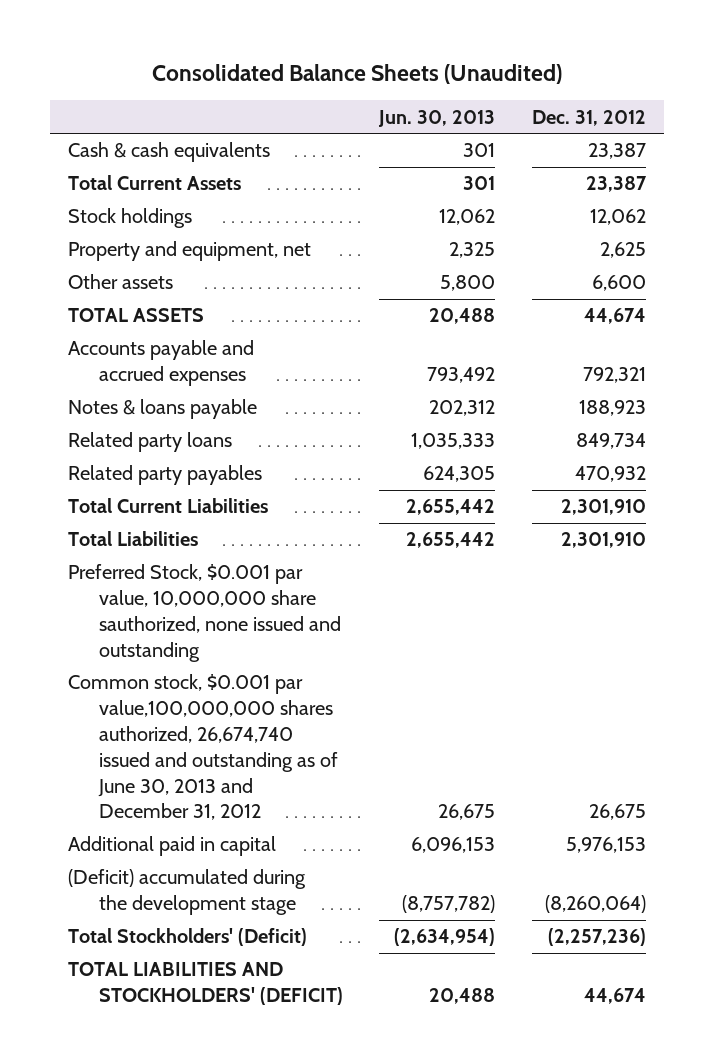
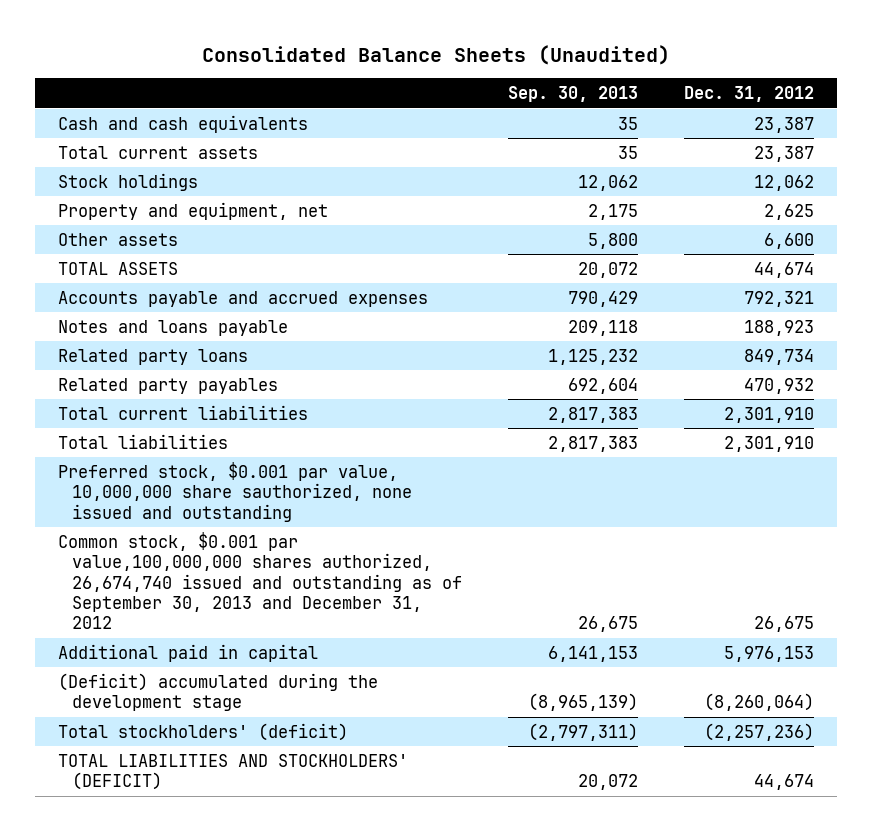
[378,109,496,127] Jun. 30, 2013 -> none
none -> [508,86,639,103] Sep. 30, 2013
[68,142,271,163] Cash & cash equivalents -> [58,114,309,133] Cash and cash equivalents
[68,175,242,191] Total Current Assets -> [58,145,259,159] Total current assets
[68,399,258,420] Notes & loans payable -> [58,319,289,336] Notes and loans payable
[68,498,269,514] Total Current Liabilities -> [58,404,309,420] Total current liabilities
[68,531,199,547] Total Liabilities -> [58,433,229,449] Total liabilities
[68,564,341,662] Preferred Stock, $0.001 par value, 10,000,000 share sauthorized, none issued and outstanding -> [58,461,413,522] Preferred stock, $0.001 par value, 10,000,000 share sauthorized, none issued and outstanding
[68,674,338,821] Common stock, $0.001 par value,100,000,000 shares authorized, 26,674,740 issued and outstanding as of June 30, 2013 and December 31, 2012 -> [58,531,463,630] Common stock, $0.001 par value,100,000,000 shares authorized, 26,674,740 issued and outstanding as of September 30, 2013 and December 31, 2012
[68,928,308,947] Total Stockholders' (Deficit) -> [58,722,349,741] Total stockholders' (deficit)

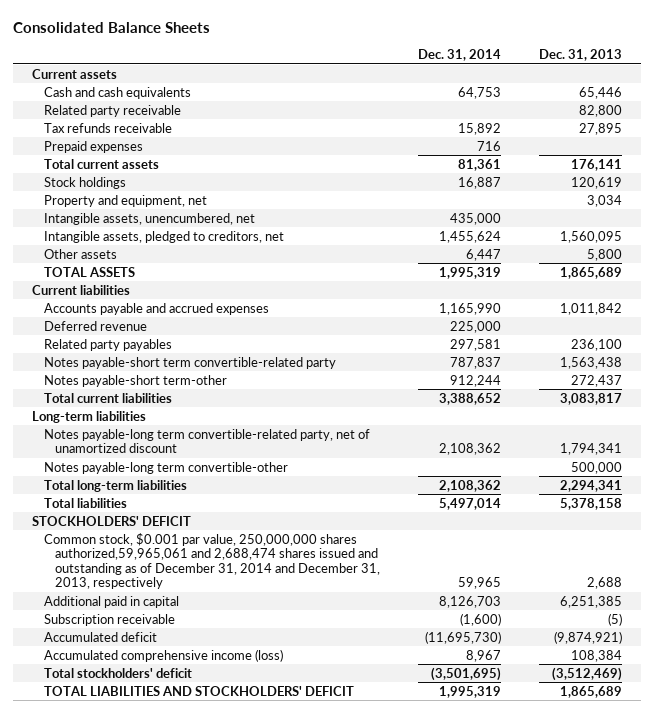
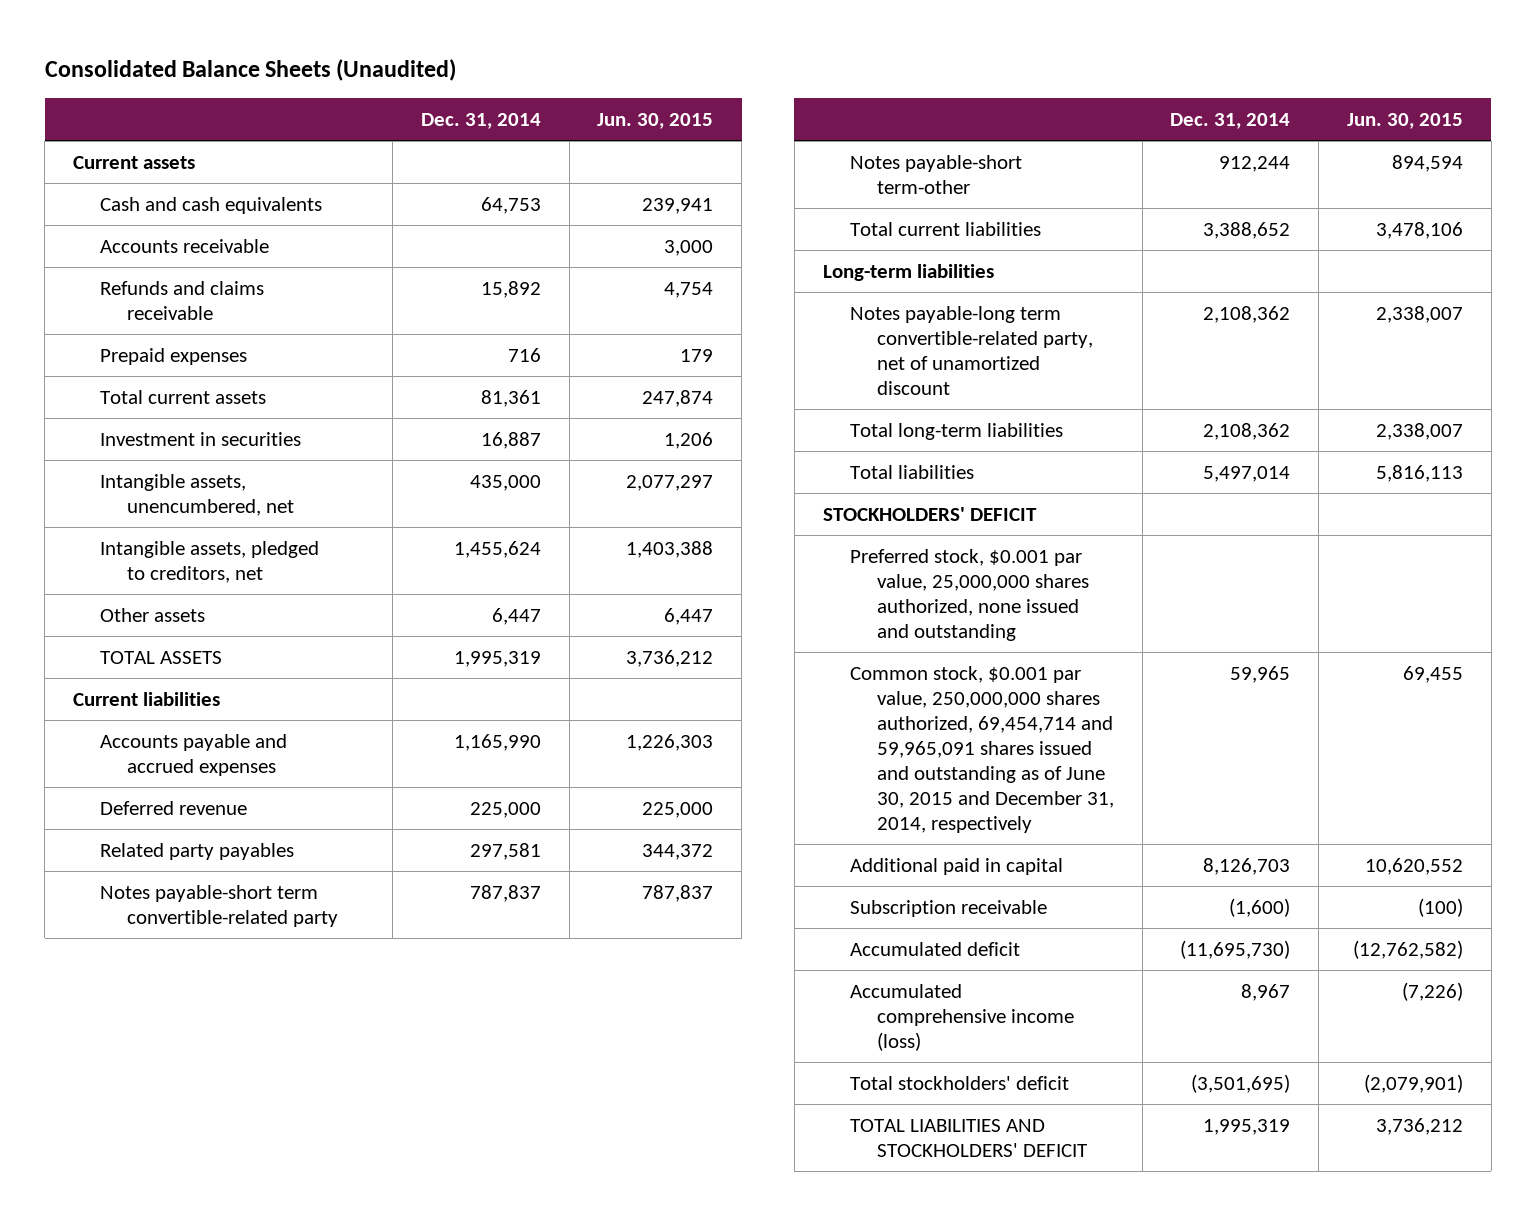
[13,21,211,33] Consolidated Balance Sheets -> [44,59,456,82] Consolidated Balance Sheets (Unaudited)
[538,49,622,62] Dec. 31, 2013 -> none
none -> [597,113,714,130] Jun. 30, 2015
[43,104,181,117] Related party receivable -> none
none -> [100,238,270,253] Accounts receivable
[43,122,172,133] Tax refunds receivable -> [100,280,265,320] Refunds and claims receivable
[43,194,207,207] Property and equipment, net -> none
[43,176,126,189] Stock holdings -> [100,431,302,446] Investment in securities
[43,461,288,474] Notes payable-long term convertible-other -> none
none -> [849,548,1089,641] Preferred stock, $0.001 par value, 25,000,000 shares authorized, none issued and outstanding
[43,532,381,590] Common stock, $0.001 par value, 250,000,000 shares authorized,59,965,061 and 2,688,474 shares issued and outstanding as of December 31, 2014 and December 31, 2013, respectively -> [849,665,1114,833] Common stock, $0.001 par value, 250,000,000 shares authorized, 69,454,714 and 59,965,091 shares issued and outstanding as of June 30, 2015 and December 31, 2014, respectively

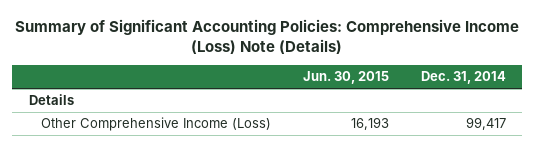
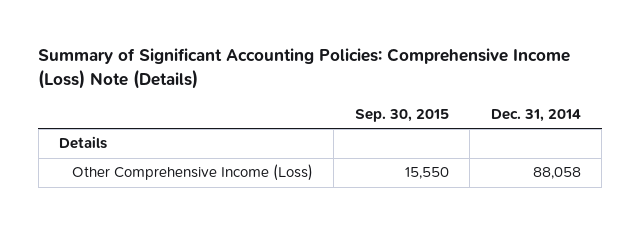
[302,71,389,85] Jun. 30, 2015 -> none
none -> [354,109,449,123] Sep. 30, 2015
[466,117,507,131] 99,417 -> [532,167,581,180] 88,058

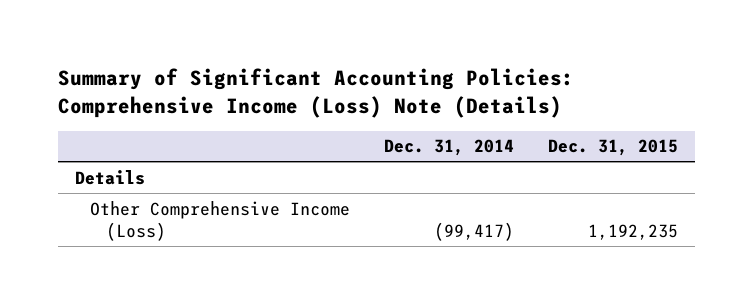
[354,109,449,123] Sep. 30, 2015 -> none
none -> [547,139,678,157] Dec. 31, 2015
[532,167,581,180] 88,058 -> [433,221,514,241] (99,417)

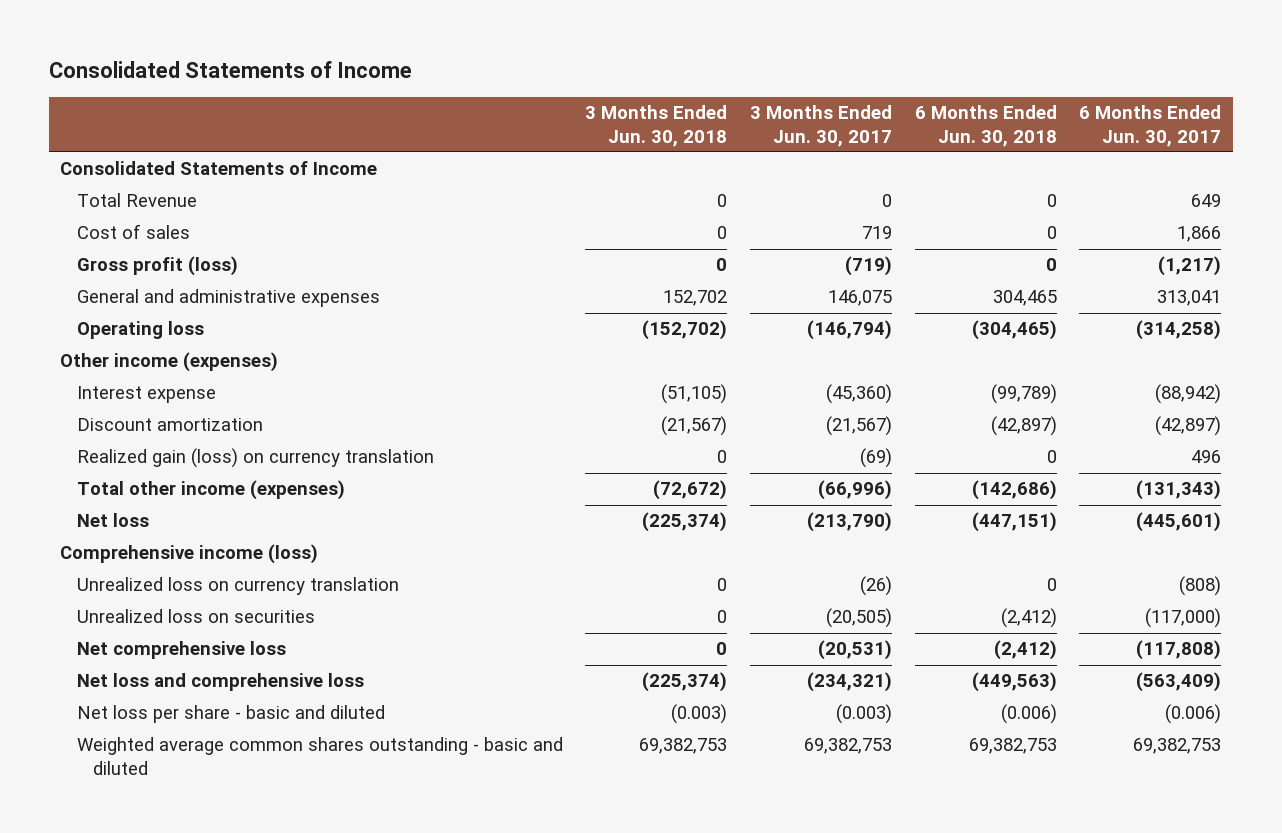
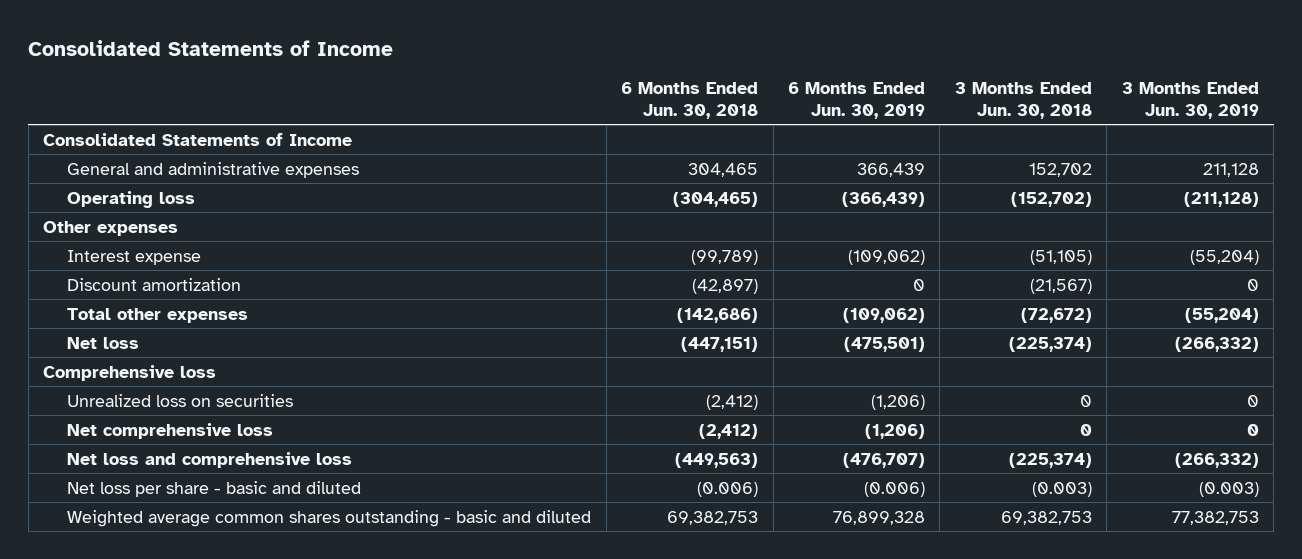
[750,105,893,147] 3 Months Ended Jun. 30, 2017 -> none
[1079,105,1222,147] 6 Months Ended Jun. 30, 2017 -> none
none -> [787,82,925,119] 6 Months Ended Jun. 30, 2019
none -> [1121,82,1259,119] 3 Months Ended Jun. 30, 2019
[76,193,197,208] Total Revenue -> none
[76,224,190,240] Cost of sales -> none
[76,256,238,277] Gross profit (loss) -> none
[60,352,279,373] Other income (expenses) -> [43,220,179,236] Other expenses
[76,448,434,469] Realized gain (loss) on currency translation -> none
[76,480,345,501] Total other income (expenses) -> [67,307,249,323] Total other expenses
[76,577,399,596] Unrealized loss on currency translation -> none
[60,544,319,565] Comprehensive income (loss) -> [43,364,217,381] Comprehensive loss

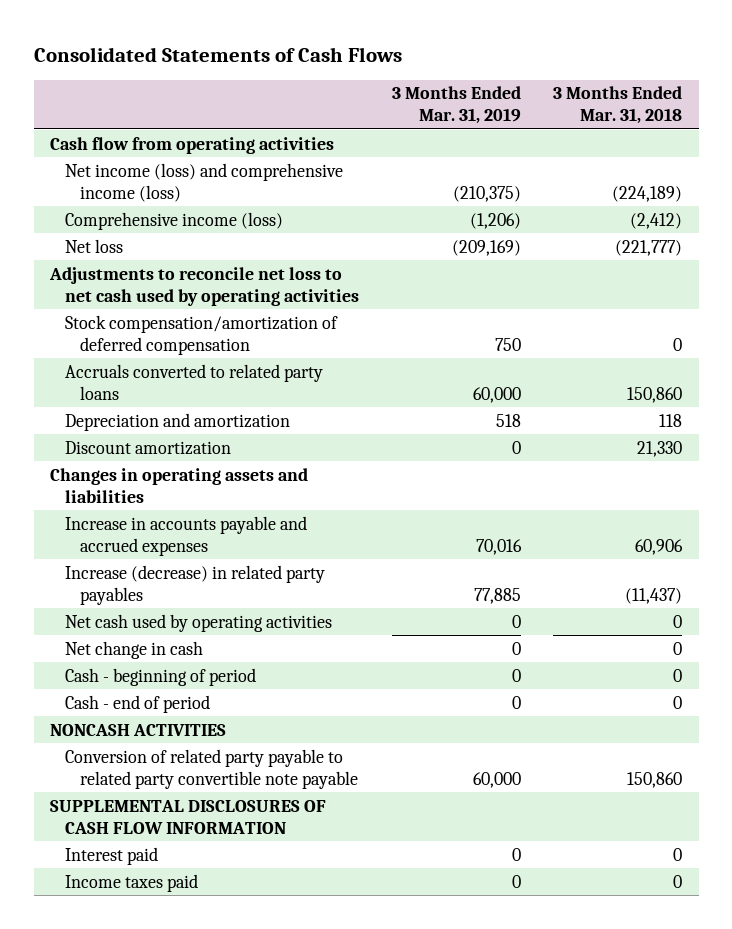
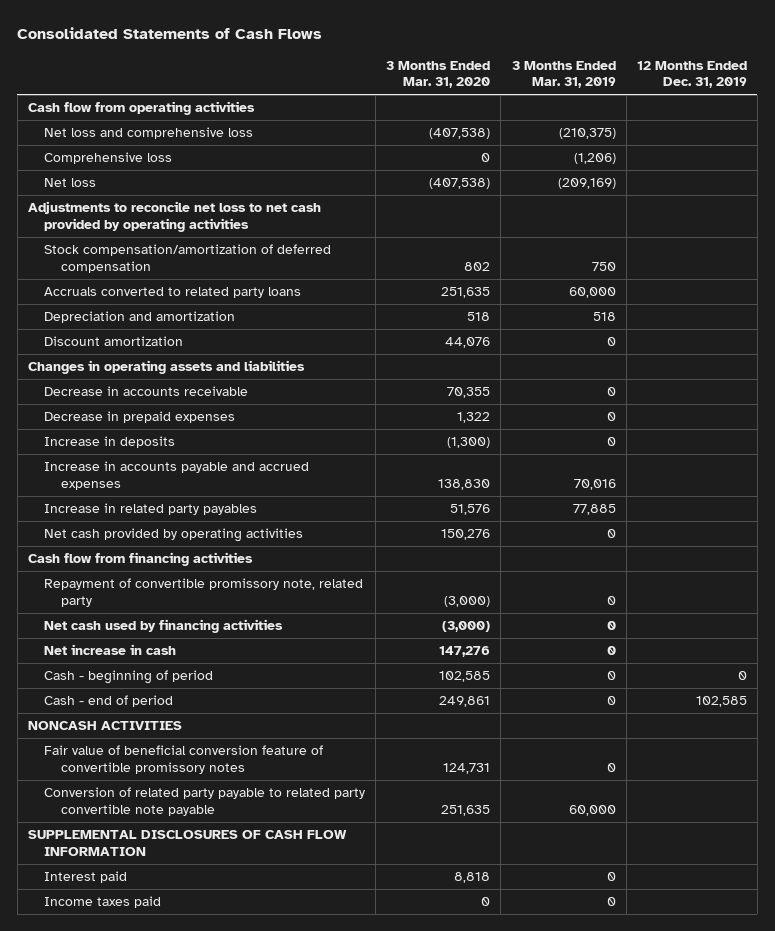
[553,86,683,125] 3 Months Ended Mar. 31, 2018 -> none
none -> [386,60,491,89] 3 Months Ended Mar. 31, 2020
none -> [636,60,747,89] 12 Months Ended Dec. 31, 2019
[65,162,344,202] Net income (loss) and comprehensive income (loss) -> [44,127,254,140] Net loss and comprehensive loss
[65,211,284,230] Comprehensive income (loss) -> [44,152,173,165] Comprehensive loss
[48,266,360,306] Adjustments to reconcile net loss to net cash used by operating activities -> [27,201,321,232] Adjustments to reconcile net loss to net cash provided by operating activities
none -> [44,386,249,397] Decrease in accounts receivable
none -> [44,411,236,424] Decrease in prepaid expenses
none -> [44,436,176,449] Increase in deposits
[65,564,326,605] Increase (decrease) in related party payables -> [44,503,258,516] Increase in related party payables
[65,613,333,632] Net cash used by operating activities -> [44,528,304,543] Net cash provided by operating activities
none -> [27,552,253,567] Cash flow from financing activities
none -> [44,578,364,607] Repayment of convertible promissory note, related party
none -> [44,619,284,634] Net cash used by financing activities
[65,640,204,659] Net change in cash -> [44,644,177,656] Net increase in cash
none -> [44,745,324,774] Fair value of beneficial conversion feature of convertible promissory notes

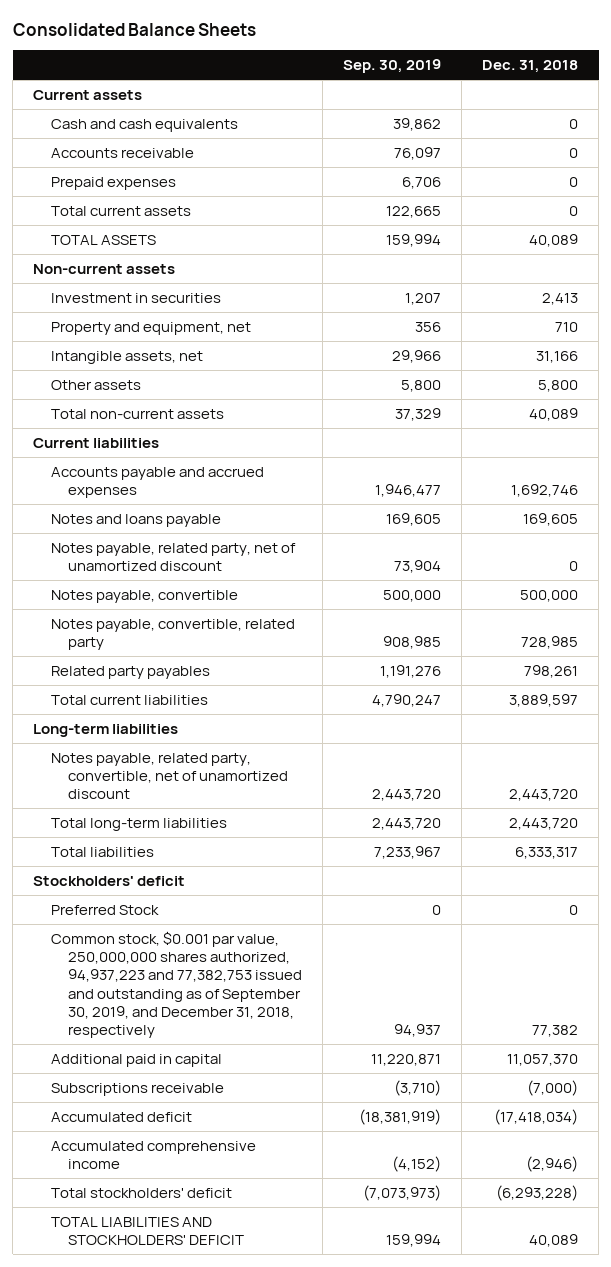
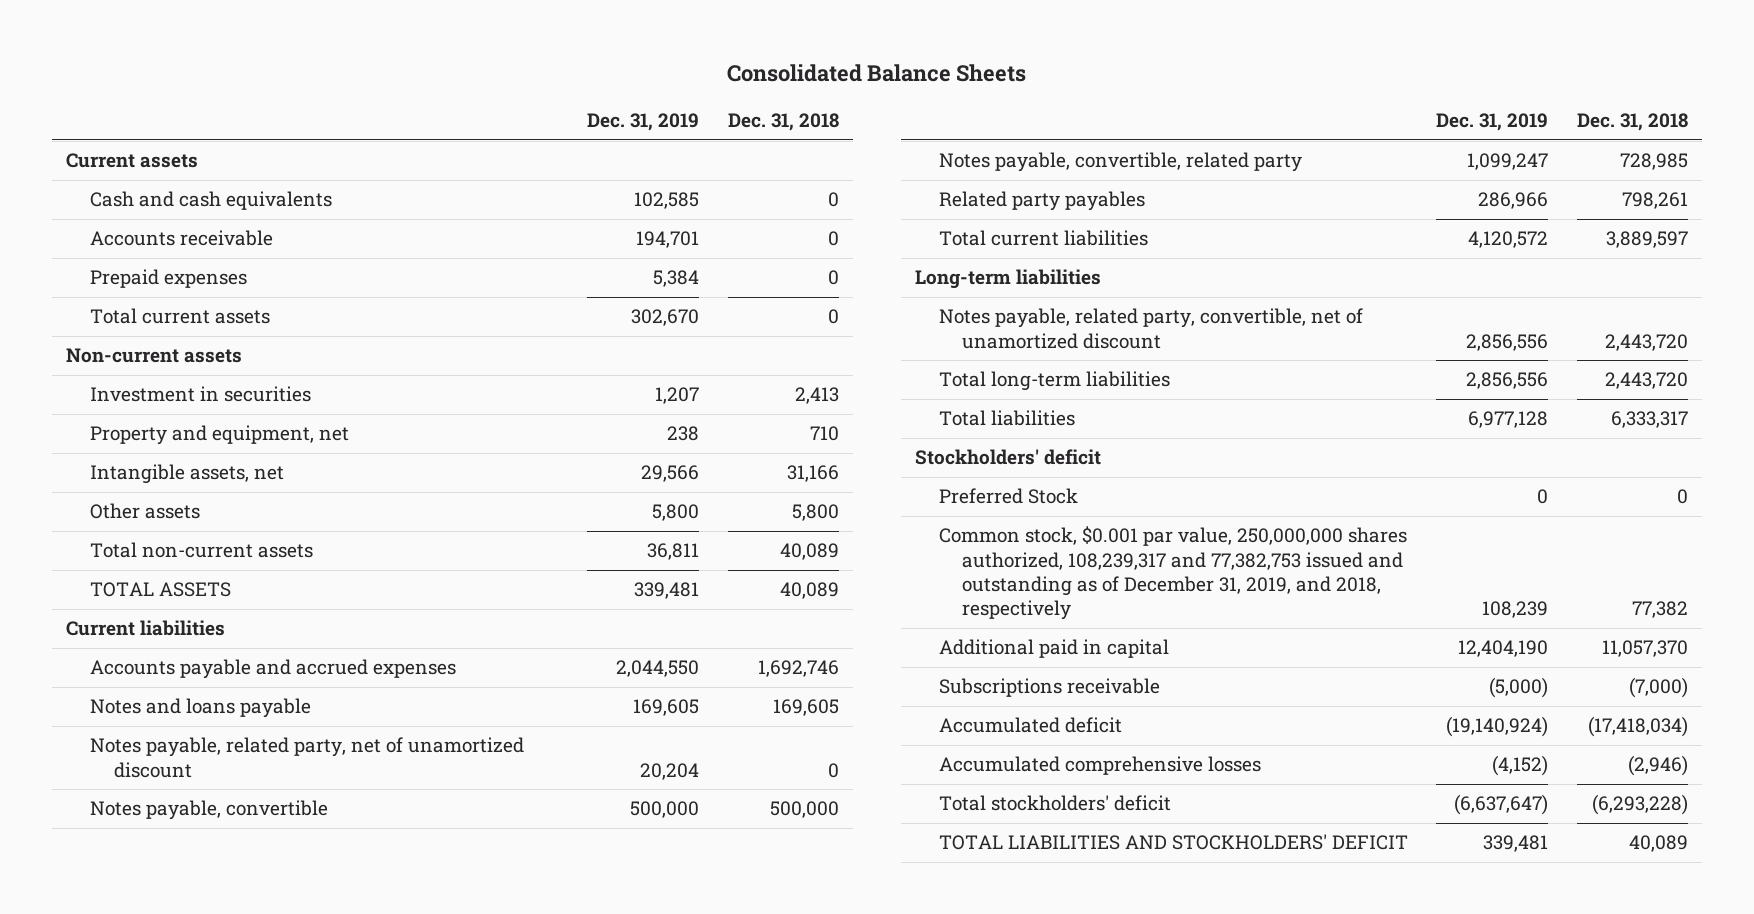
[343,59,442,74] Sep. 30, 2019 -> none
none -> [587,113,700,132] Dec. 31, 2019
[50,234,156,245] TOTAL ASSETS -> [89,582,231,598] TOTAL ASSETS
[50,930,303,1039] Common stock, $0.001 par value, 250,000,000 shares authorized, 94,937,223 and 77,382,753 issued and outstanding as of September 30, 2019, and December 31, 2018, respectively -> [938,526,1407,621] Common stock, $0.001 par value, 250,000,000 shares authorized, 108,239,317 and 77,382,753 issued and outstanding as of December 31, 2019, and 2018, respectively
[50,1140,256,1170] Accumulated comprehensive income -> [938,756,1261,776] Accumulated comprehensive losses

